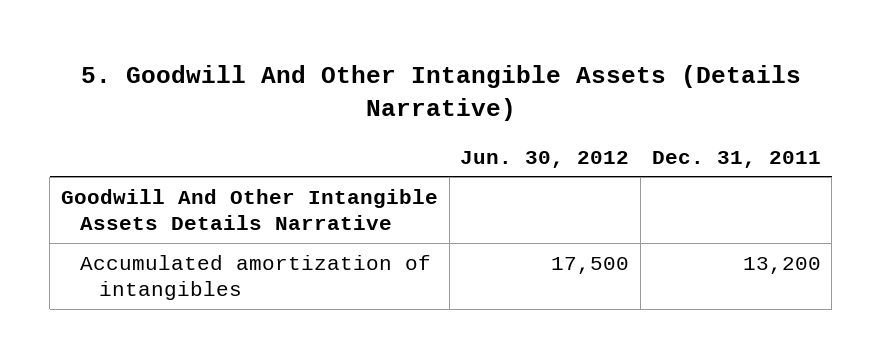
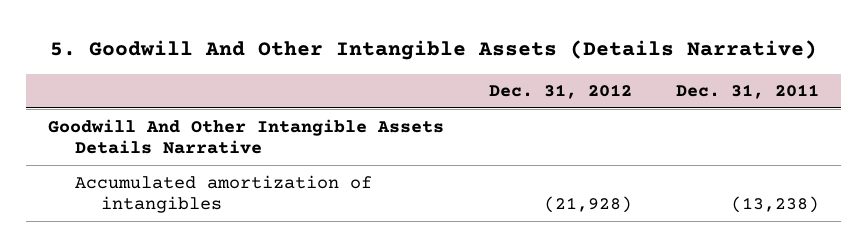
[460,150,630,168] Jun. 30, 2012 -> none
none -> [488,84,632,100] Dec. 31, 2012
[742,256,821,274] 13,200 -> [731,196,820,214] (13,238)

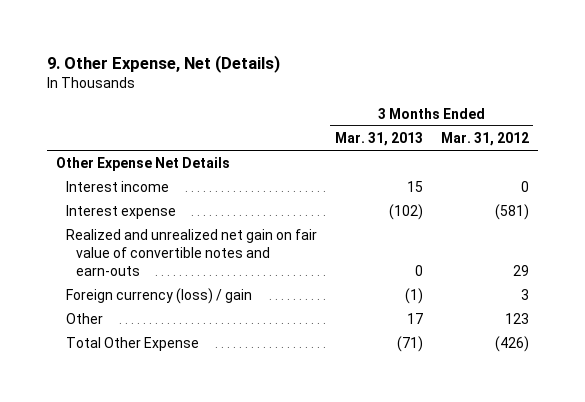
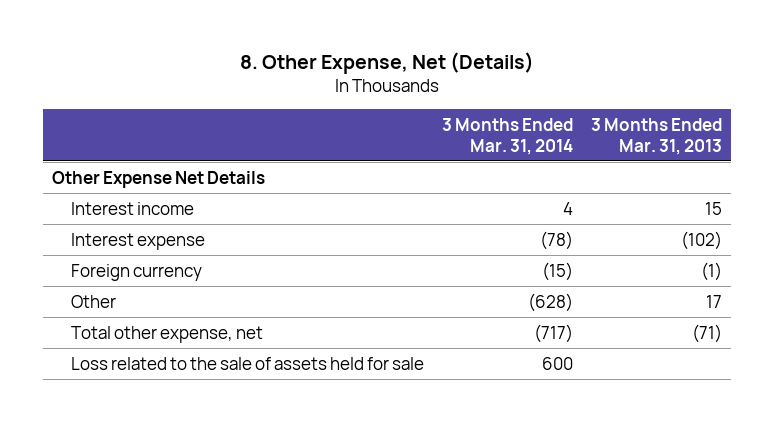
[46,54,280,73] 9. Other Expense, Net (Details) -> [240,52,535,75] 8. Other Expense, Net (Details)
[440,132,529,147] Mar. 31, 2012 -> none
none -> [442,117,574,155] 3 Months Ended Mar. 31, 2014
[65,229,317,276] Realized and unrealized net gain on fair value of convertible notes and earn-outs -> none
[65,288,252,305] Foreign currency (loss) / gain -> [71,263,203,281] Foreign currency
[65,337,199,352] Total Other Expense -> [71,325,264,343] Total other expense, net
none -> [71,356,425,370] Loss related to the sale of assets held for sale

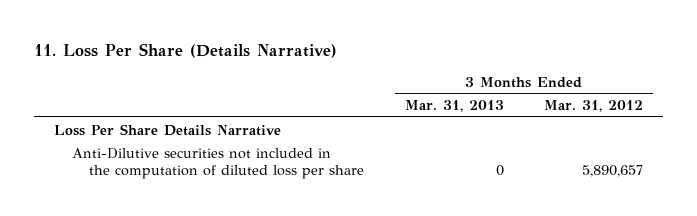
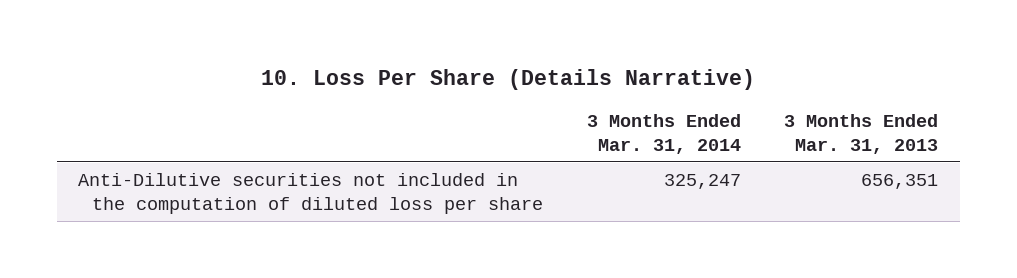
[33,42,337,58] 11. Loss Per Share (Details Narrative) -> [261,69,756,91] 10. Loss Per Share (Details Narrative)
[544,100,644,113] Mar. 31, 2012 -> none
none -> [586,114,741,154] 3 Months Ended Mar. 31, 2014
[53,123,281,136] Loss Per Share Details Narrative -> none
[495,165,504,177] 0 -> [861,174,939,190] 656,351

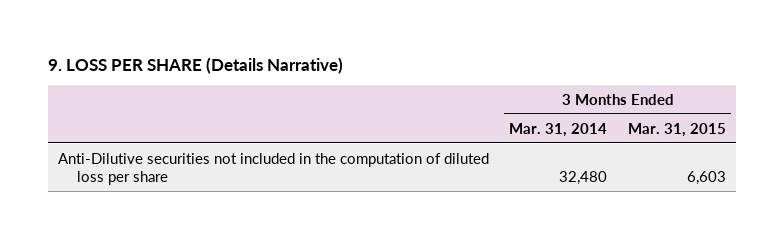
[261,69,756,91] 10. Loss Per Share (Details Narrative) -> [47,56,343,74] 9. LOSS PER SHARE (Details Narrative)
[784,114,939,154] 3 Months Ended Mar. 31, 2013 -> none
none -> [627,122,726,137] Mar. 31, 2015
[663,174,741,190] 325,247 -> [559,171,608,186] 32,480

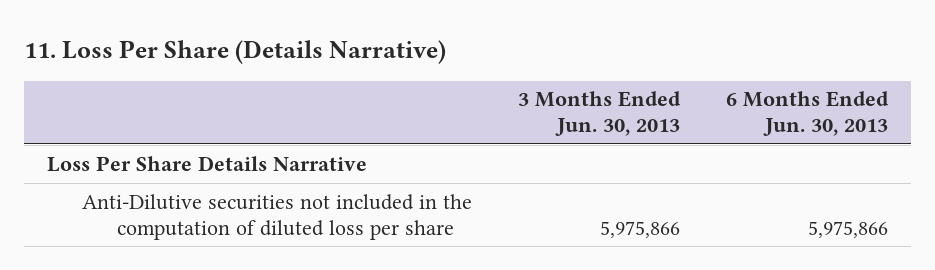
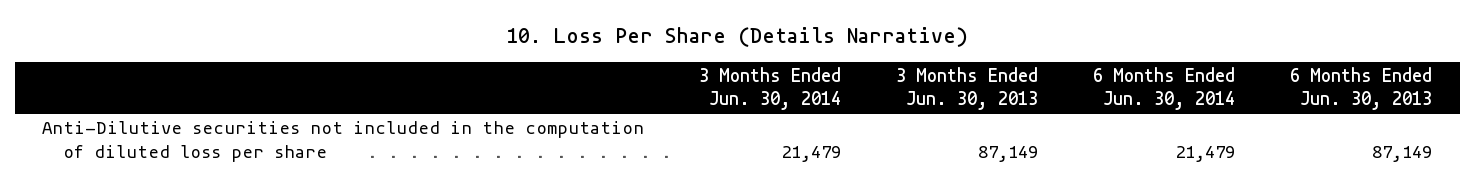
[24,40,447,65] 11. Loss Per Share (Details Narrative) -> [506,27,969,48] 10. Loss Per Share (Details Narrative)
none -> [699,67,842,111] 3 Months Ended Jun. 30, 2014
none -> [1093,67,1236,111] 6 Months Ended Jun. 30, 2014
[47,155,368,172] Loss Per Share Details Narrative -> none
[599,220,680,238] 5,975,866 -> [978,145,1039,162] 87,149
[807,220,888,238] 5,975,866 -> [1372,145,1433,162] 87,149

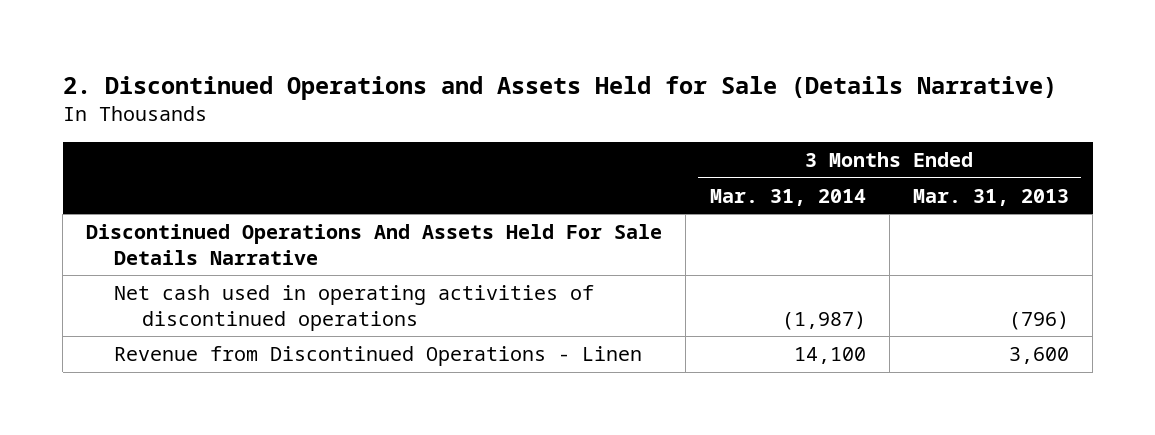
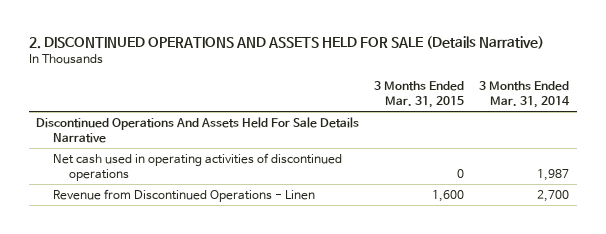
[62,76,1057,101] 2. Discontinued Operations and Assets Held for Sale (Details Narrative) -> [28,36,544,50] 2. DISCONTINUED OPERATIONS AND ASSETS HELD FOR SALE (Details Narrative)
[913,188,1070,206] Mar. 31, 2013 -> none
none -> [374,81,465,109] 3 Months Ended Mar. 31, 2015
[781,310,866,330] (1,987) -> [537,168,570,181] 1,987
[793,347,866,365] 14,100 -> [537,189,570,202] 2,700

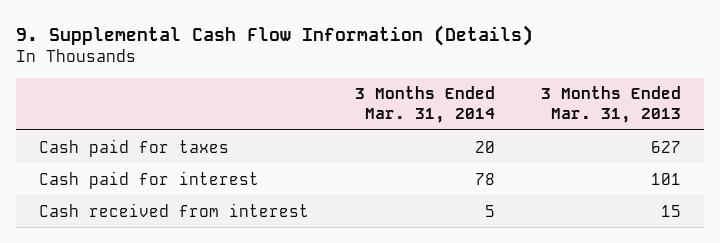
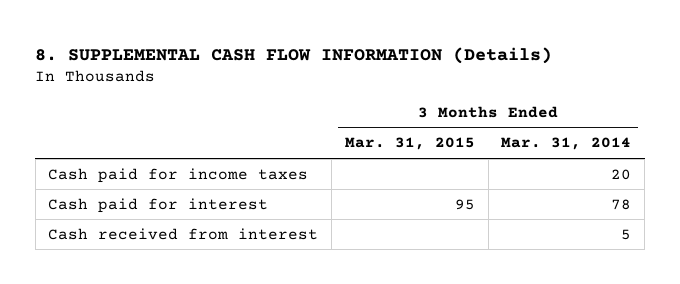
[16,24,534,46] 9. Supplemental Cash Flow Information (Details) -> [35,46,553,64] 8. SUPPLEMENTAL CASH FLOW INFORMATION (Details)
[540,86,681,123] 3 Months Ended Mar. 31, 2013 -> none
none -> [344,137,475,151] Mar. 31, 2015
[39,138,230,157] Cash paid for taxes -> [48,167,309,183] Cash paid for income taxes

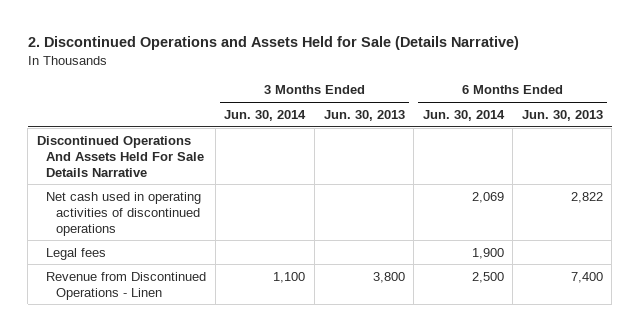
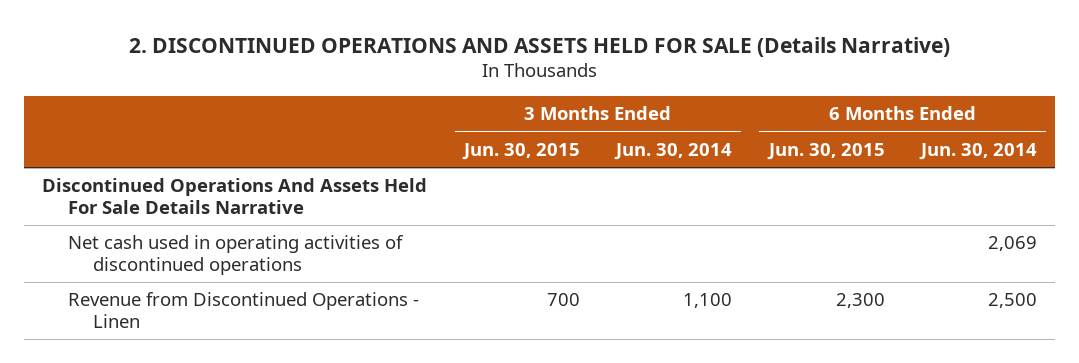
[27,36,519,51] 2. Discontinued Operations and Assets Held for Sale (Details Narrative) -> [128,36,950,57] 2. DISCONTINUED OPERATIONS AND ASSETS HELD FOR SALE (Details Narrative)
[323,109,405,121] Jun. 30, 2013 -> none
[521,109,603,121] Jun. 30, 2013 -> none
none -> [461,142,580,160] Jun. 30, 2015
none -> [766,142,885,160] Jun. 30, 2015
[46,247,107,260] Legal fees -> none

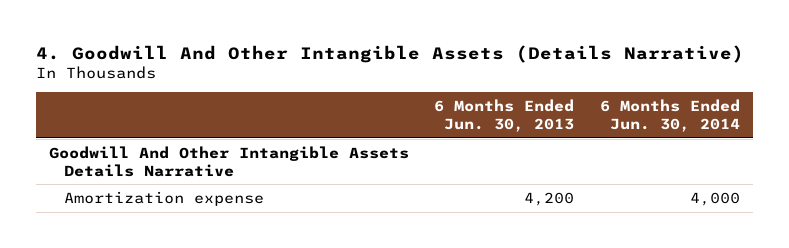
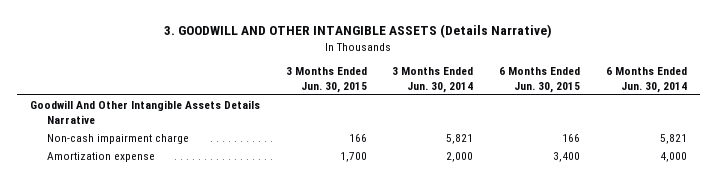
[36,44,745,63] 4. Goodwill And Other Intangible Assets (Details Narrative) -> [164,24,553,39] 3. GOODWILL AND OTHER INTANGIBLE ASSETS (Details Narrative)
[434,99,575,133] 6 Months Ended Jun. 30, 2013 -> none
none -> [285,67,367,93] 3 Months Ended Jun. 30, 2015
none -> [392,67,474,93] 3 Months Ended Jun. 30, 2014
none -> [499,67,581,93] 6 Months Ended Jun. 30, 2015
none -> [46,134,189,145] Non-cash impairment charge

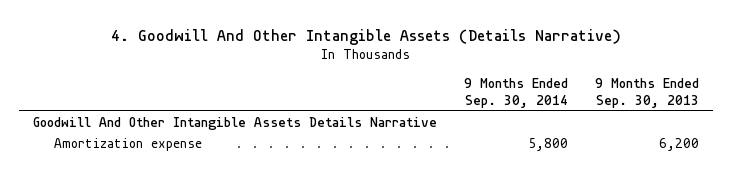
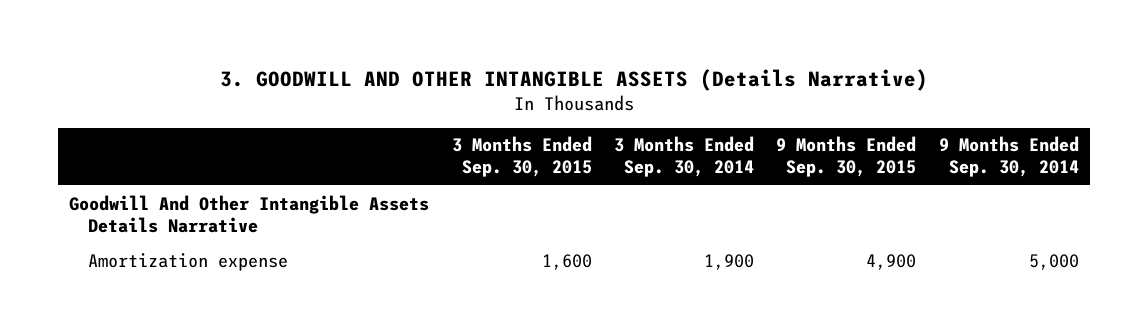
[111,28,622,45] 4. Goodwill And Other Intangible Assets (Details Narrative) -> [219,68,928,91] 3. GOODWILL AND OTHER INTANGIBLE ASSETS (Details Narrative)
[595,77,700,109] 9 Months Ended Sep. 30, 2013 -> none
none -> [451,136,592,178] 3 Months Ended Sep. 30, 2015
none -> [613,136,754,178] 3 Months Ended Sep. 30, 2014
none -> [776,136,917,178] 9 Months Ended Sep. 30, 2015
[528,138,569,152] 5,800 -> [1028,253,1079,270] 5,000

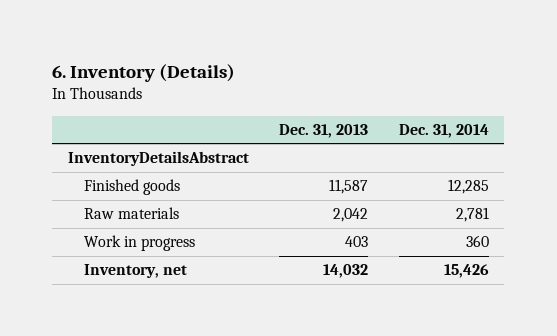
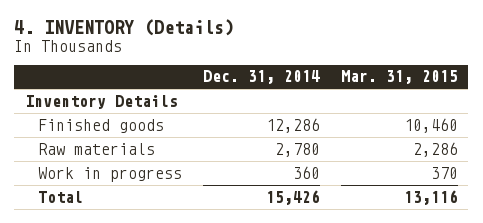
[52,63,236,82] 6. Inventory (Details) -> [14,19,235,37] 4. INVENTORY (Details)
[279,123,369,138] Dec. 31, 2013 -> none
none -> [340,70,458,85] Mar. 31, 2015
[67,151,249,167] InventoryDetailsAbstract -> [24,94,178,109] Inventory Details
[448,179,490,195] 12,285 -> [265,117,320,133] 12,286
[456,207,490,223] 2,781 -> [274,142,320,157] 2,780
[84,264,188,279] Inventory, net -> [37,190,83,203] Total

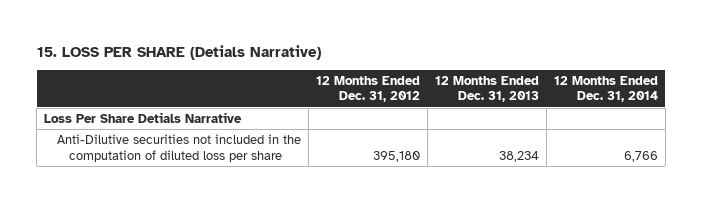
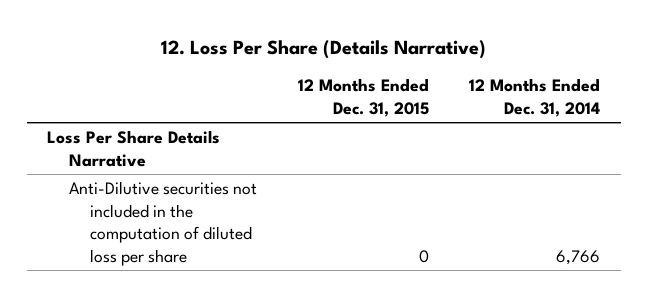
[36,44,321,60] 15. LOSS PER SHARE (Detials Narrative) -> [160,39,486,59] 12. Loss Per Share (Details Narrative)
[315,75,420,103] 12 Months Ended Dec. 31, 2012 -> none
[434,75,539,103] 12 Months Ended Dec. 31, 2013 -> none
none -> [297,78,429,117] 12 Months Ended Dec. 31, 2015
[44,111,243,123] Loss Per Share Detials Narrative -> [47,130,221,167] Loss Per Share Details Narrative

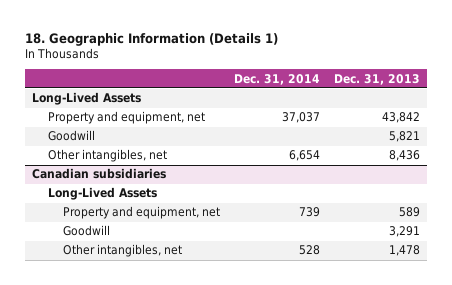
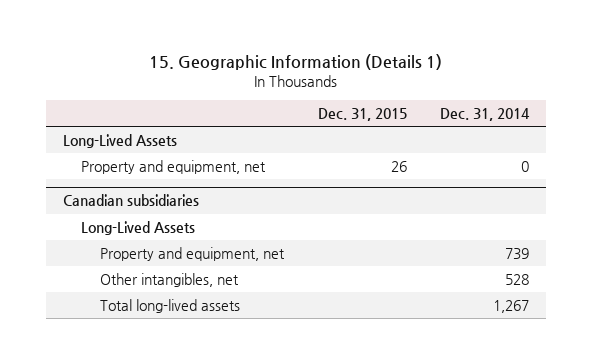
[25,32,279,46] 18. Geographic Information (Details 1) -> [149,54,443,71] 15. Geographic Information (Details 1)
[333,73,420,85] Dec. 31, 2013 -> none
none -> [317,108,407,122] Dec. 31, 2015
[47,130,95,142] Goodwill -> none
[47,149,167,163] Other intangibles, net -> none
[281,112,320,124] 37,037 -> [521,160,530,172] 0
[62,225,110,237] Goodwill -> none
none -> [99,298,240,313] Total long-lived assets

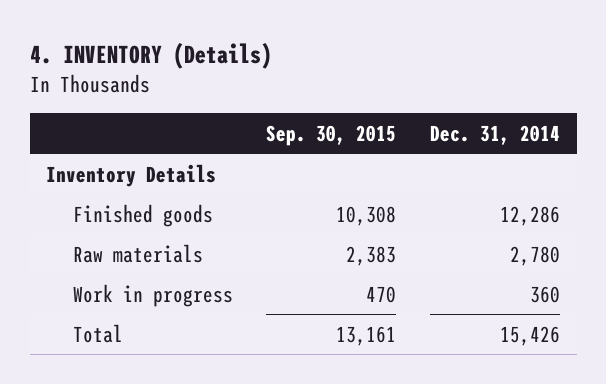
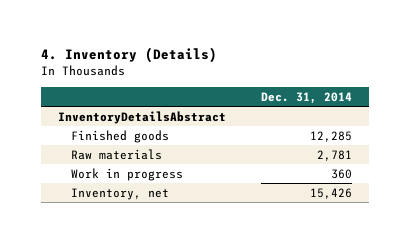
[29,41,272,69] 4. INVENTORY (Details) -> [40,46,217,63] 4. Inventory (Details)
[266,124,397,146] Sep. 30, 2015 -> none
[46,163,217,187] Inventory Details -> [57,110,226,124] InventoryDetailsAbstract
[500,205,561,226] 12,286 -> [309,130,352,142] 12,285
[510,245,561,266] 2,780 -> [316,149,352,161] 2,781
[72,323,123,343] Total -> [70,187,169,200] Inventory, net

